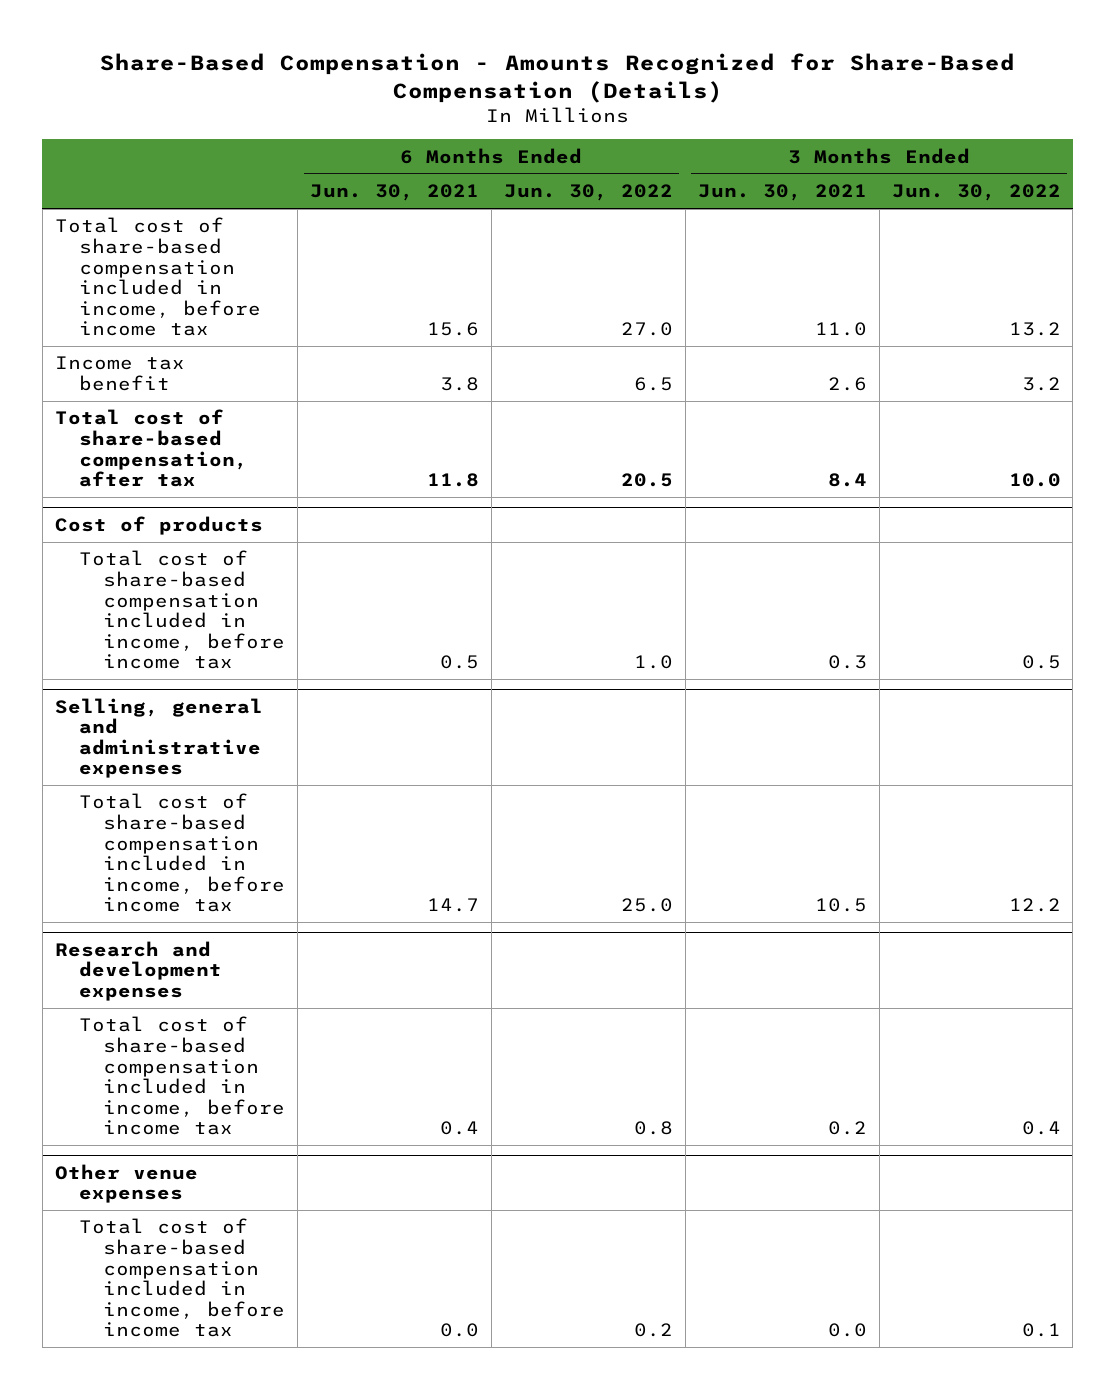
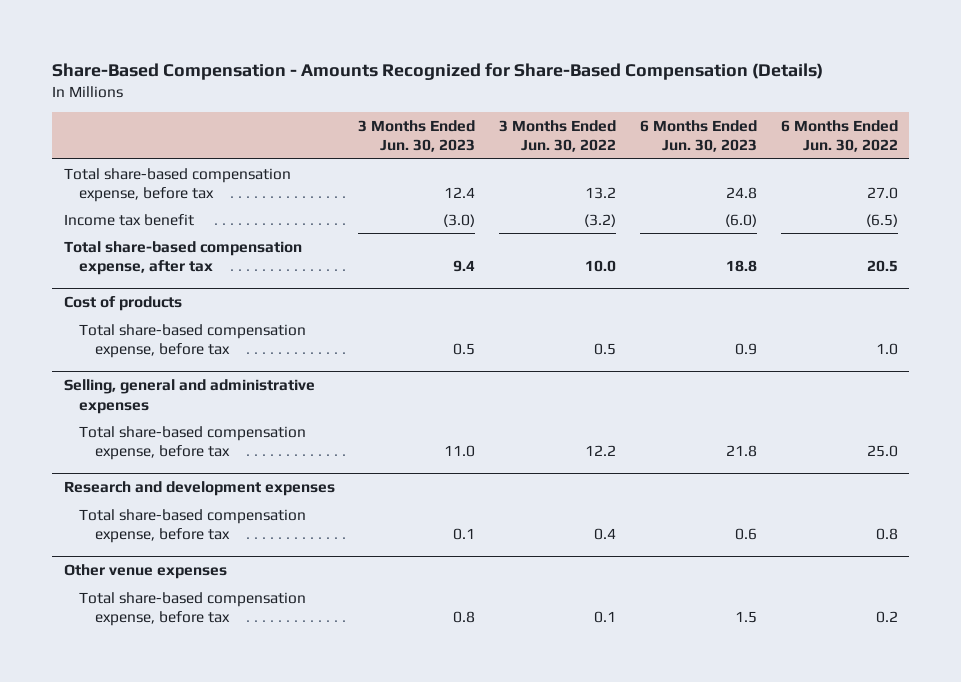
[309,184,479,202] Jun. 30, 2021 -> none
[697,184,867,202] Jun. 30, 2021 -> none
none -> [358,119,476,153] 3 Months Ended Jun. 30, 2023
none -> [639,119,757,153] 6 Months Ended Jun. 30, 2023
[54,217,262,337] Total cost of share-based compensation included in income, before income tax -> [63,167,291,202] Total share-based compensation expense, before tax
[633,376,673,391] 6.5 -> [865,213,898,227] (6.5)
[1021,376,1061,391] 3.2 -> [584,213,617,227] (3.2)
[54,409,249,488] Total cost of share-based compensation, after tax -> [63,240,302,275] Total share-based compensation expense, after tax
[79,550,286,670] Total cost of share-based compensation included in income, before income tax -> [79,323,307,358] Total share-based compensation expense, before tax
[79,793,286,913] Total cost of share-based compensation included in income, before income tax -> [79,425,307,460] Total share-based compensation expense, before tax
[79,1016,286,1136] Total cost of share-based compensation included in income, before income tax -> [79,508,307,543] Total share-based compensation expense, before tax
[79,1218,286,1338] Total cost of share-based compensation included in income, before income tax -> [79,591,307,626] Total share-based compensation expense, before tax

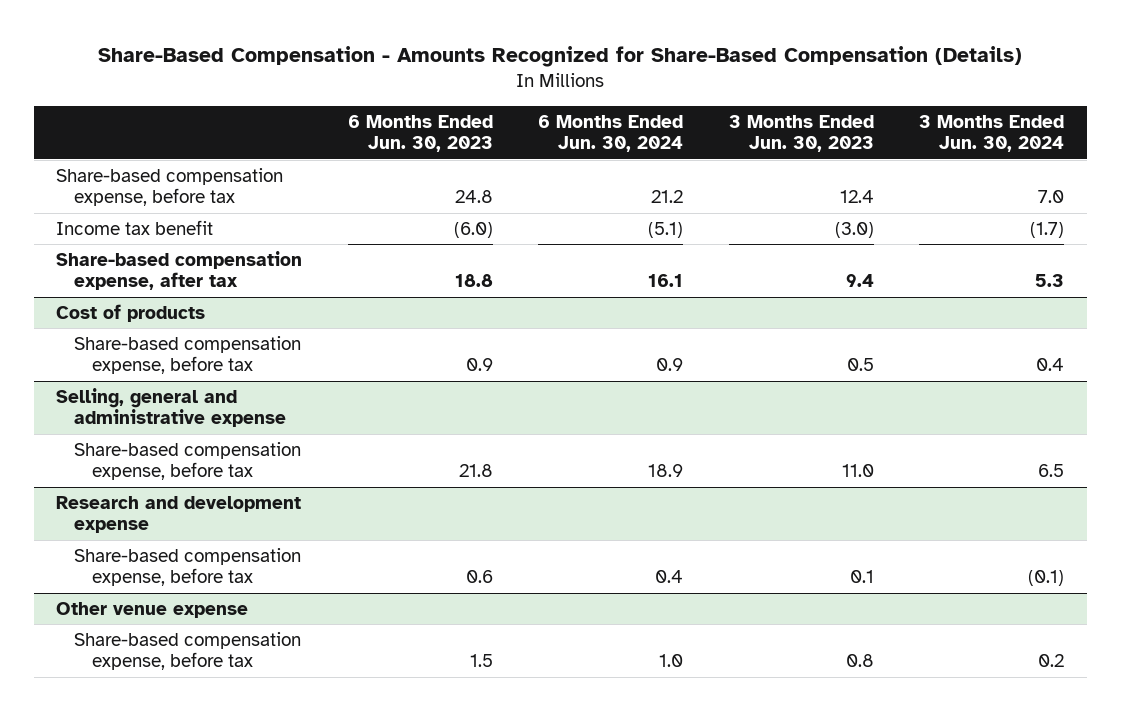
[499,119,617,153] 3 Months Ended Jun. 30, 2022 -> none
[780,119,898,153] 6 Months Ended Jun. 30, 2022 -> none
none -> [538,114,684,153] 6 Months Ended Jun. 30, 2024
none -> [919,114,1065,153] 3 Months Ended Jun. 30, 2024
[63,167,291,202] Total share-based compensation expense, before tax -> [56,167,284,207] Share-based compensation expense, before tax
[63,240,302,275] Total share-based compensation expense, after tax -> [56,250,303,291] Share-based compensation expense, after tax
[79,323,307,358] Total share-based compensation expense, before tax -> [74,335,302,375] Share-based compensation expense, before tax
[63,379,315,414] Selling, general and administrative expenses -> [56,387,287,428] Selling, general and administrative expense
[79,425,307,460] Total share-based compensation expense, before tax -> [74,441,302,481] Share-based compensation expense, before tax
[63,481,335,497] Research and development expenses -> [56,495,302,534] Research and development expense
[79,508,307,543] Total share-based compensation expense, before tax -> [74,547,302,587] Share-based compensation expense, before tax
[63,564,227,580] Other venue expenses -> [56,601,249,618] Other venue expense
[79,591,307,626] Total share-based compensation expense, before tax -> [74,631,302,671] Share-based compensation expense, before tax

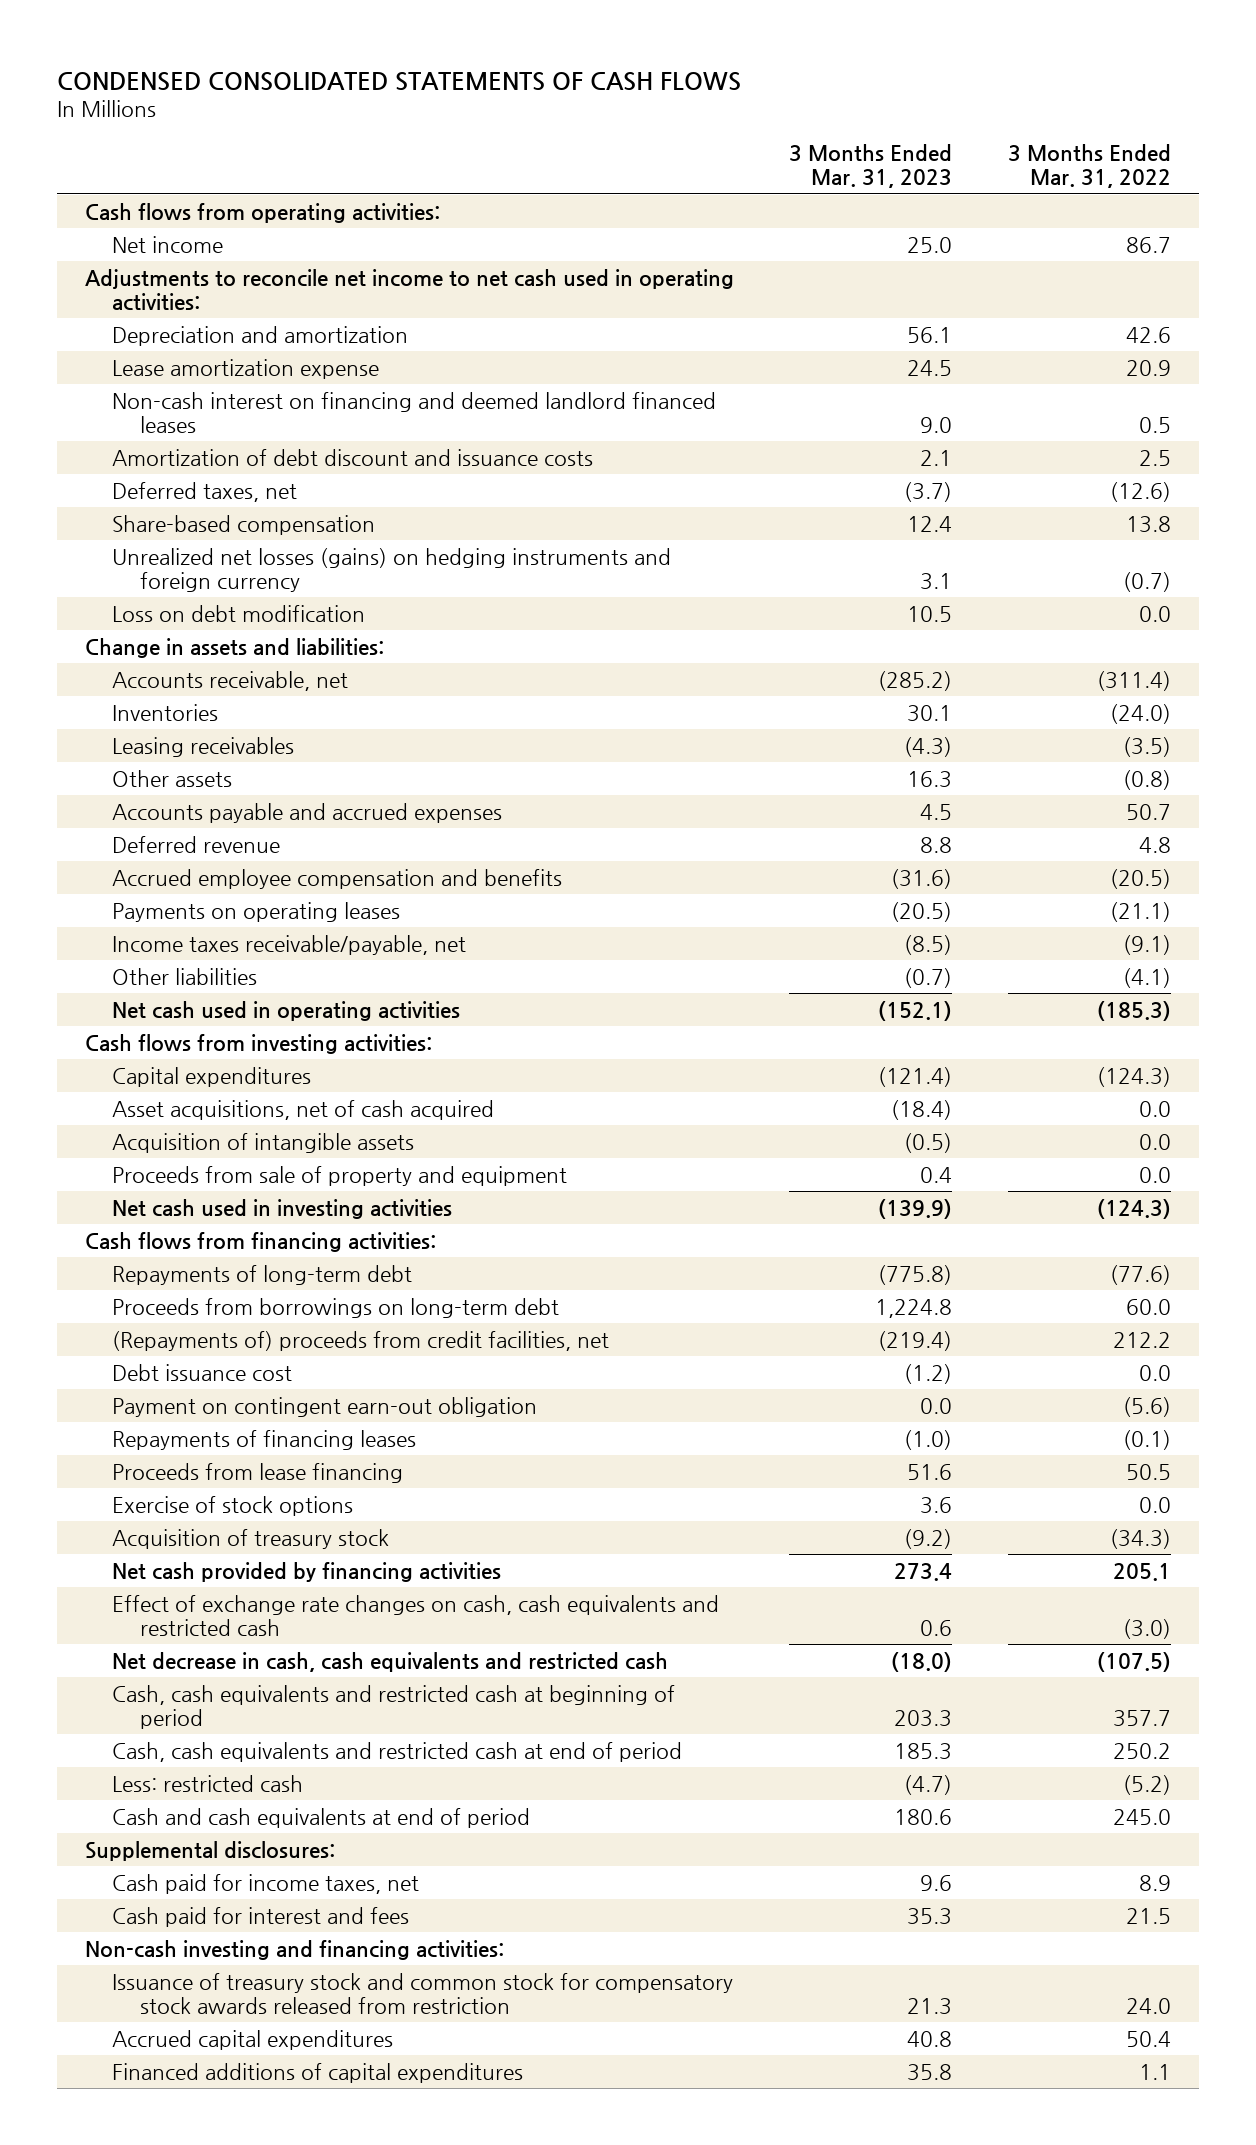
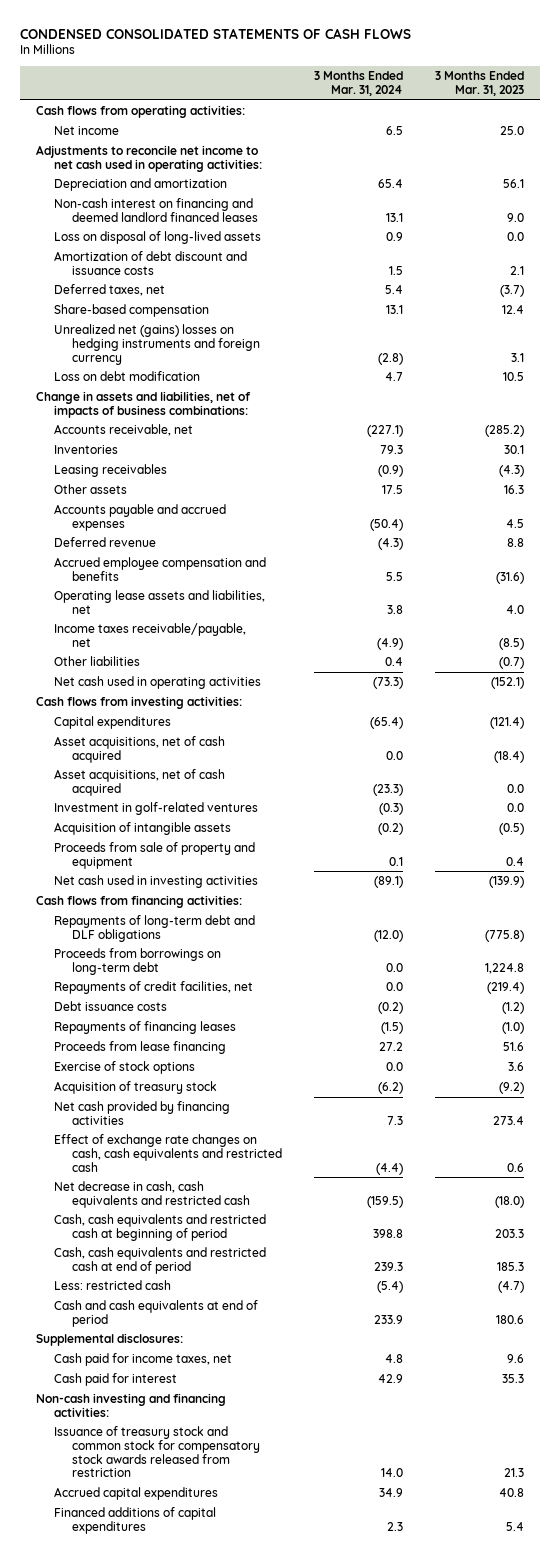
[1007,144,1171,189] 3 Months Ended Mar. 31, 2022 -> none
none -> [314,71,404,97] 3 Months Ended Mar. 31, 2024
[112,358,380,379] Lease amortization expense -> none
none -> [54,230,262,244] Loss on disposal of long-lived assets
[112,547,672,592] Unrealized net losses (gains) on hedging instruments and foreign currency -> [54,323,261,365] Unrealized net (gains) losses on hedging instruments and foreign currency
[84,637,384,658] Change in assets and liabilities: -> [36,390,252,418] Change in assets and liabilities, net of impacts of business combinations:
[112,901,401,922] Payments on operating leases -> none
none -> [54,589,266,614] Operating lease assets and liabilities, net
none -> [54,768,226,796] Asset acquisitions, net of cash acquired
none -> [54,801,259,815] Investment in golf-related ventures
[112,1264,413,1285] Repayments of long-term debt -> [54,914,256,942] Repayments of long-term debt and DLF obligations
[112,1396,538,1417] Payment on contingent earn-out obligation -> none
[112,1330,610,1351] (Repayments of) proceeds from credit facilities, net -> [54,980,254,994] Repayments of credit facilities, net
[112,1363,293,1381] Debt issuance cost -> [54,1000,168,1011] Debt issuance costs
[112,1906,410,1927] Cash paid for interest and fees -> [54,1372,178,1386] Cash paid for interest
[907,2063,953,2081] 35.8 -> [505,1521,524,1531] 5.4

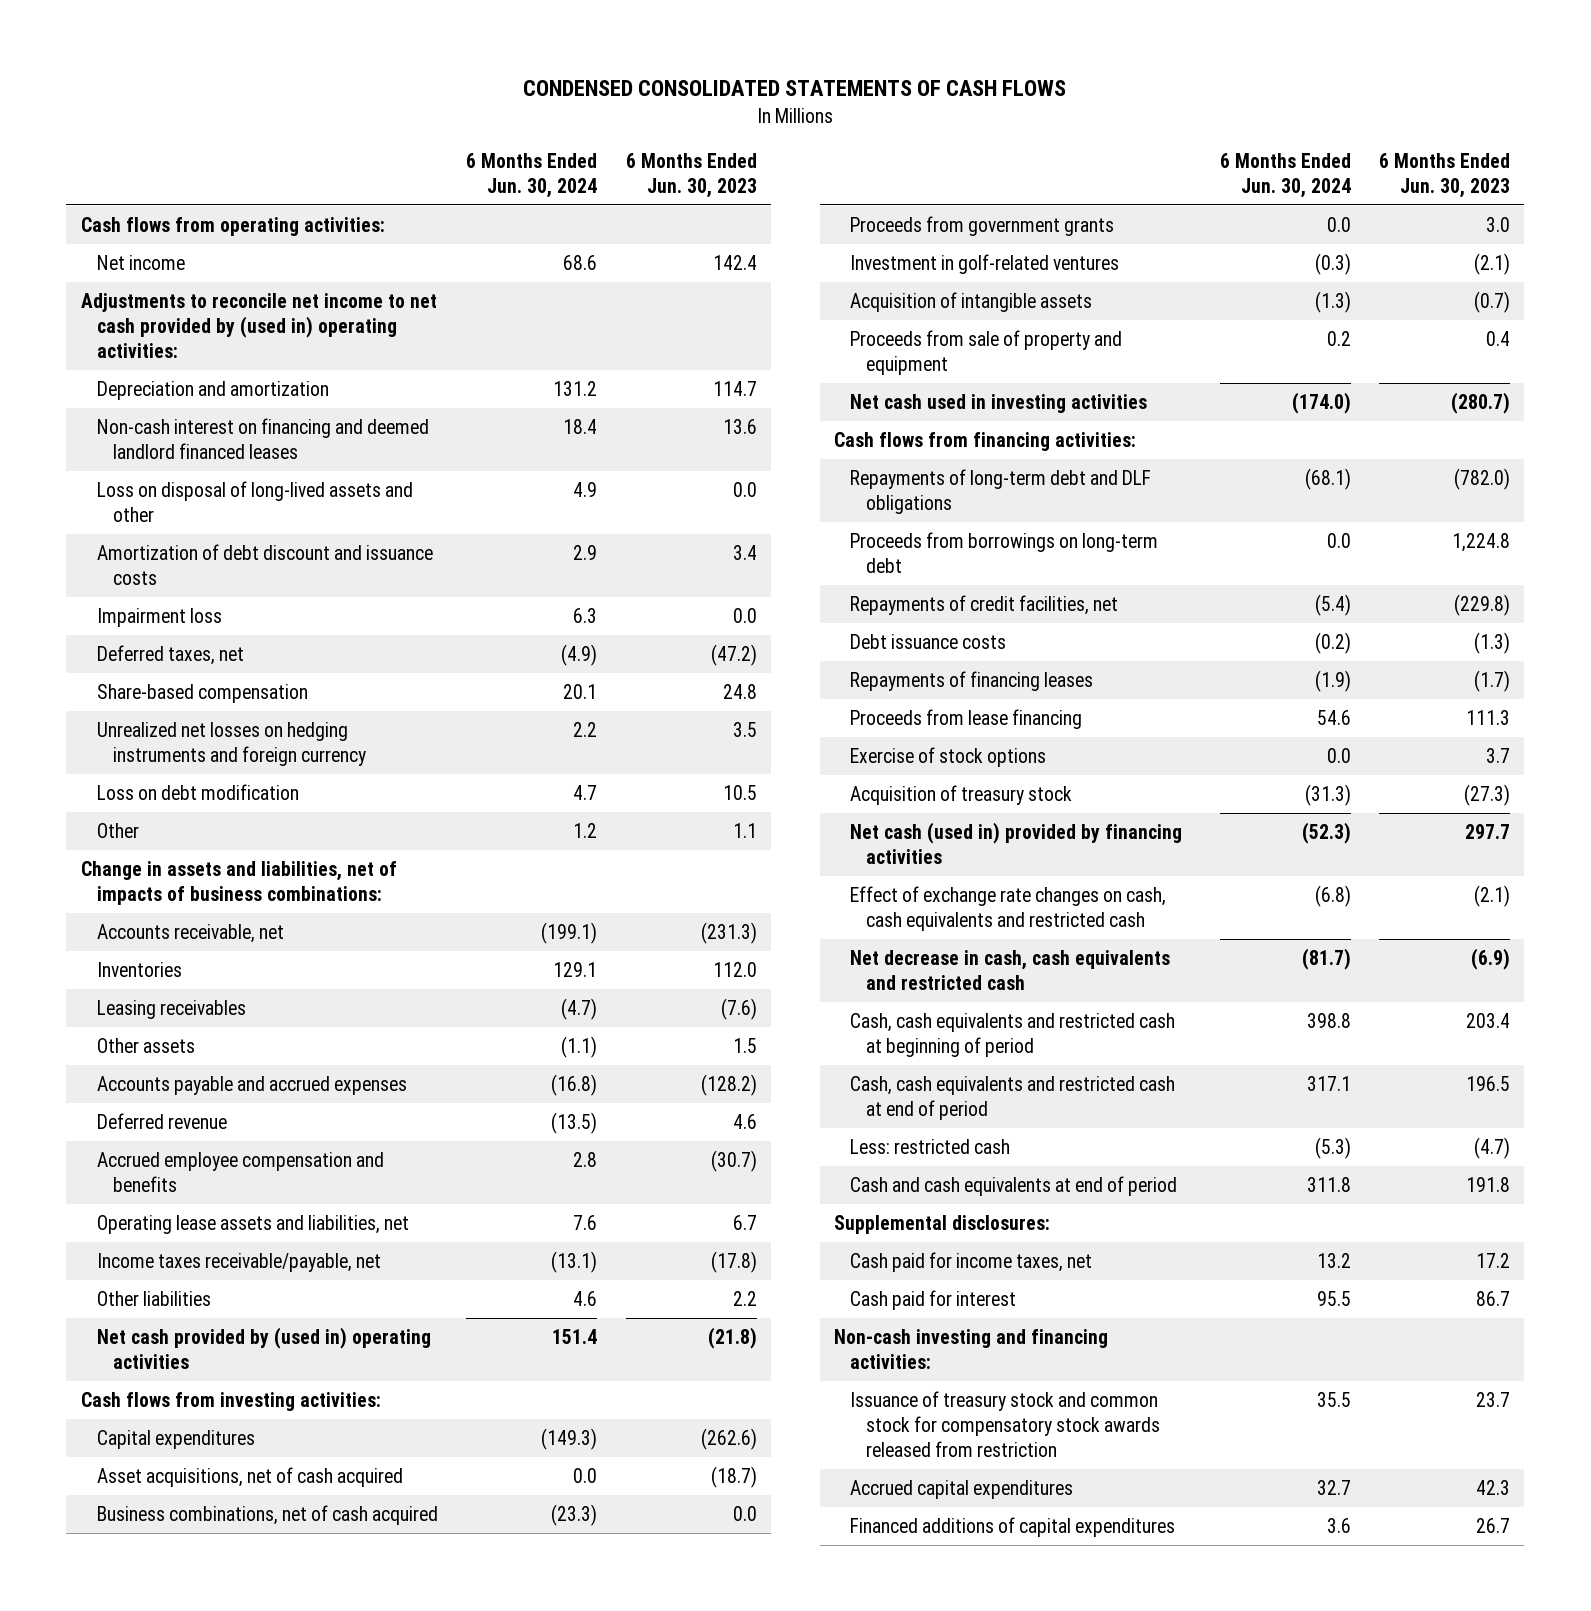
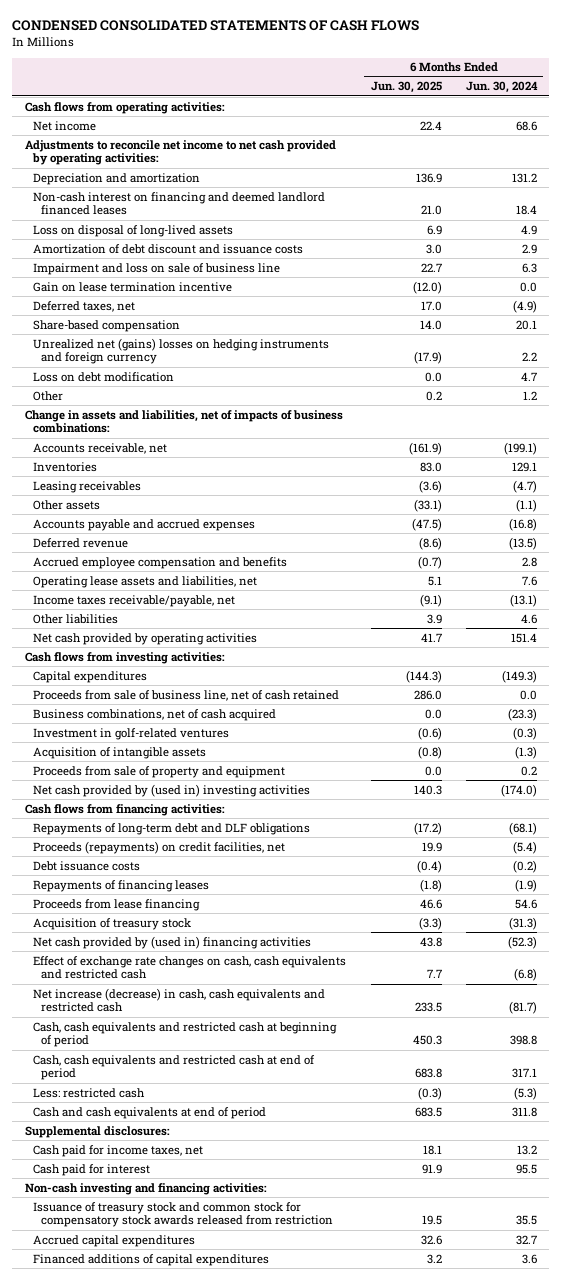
[625,152,757,198] 6 Months Ended Jun. 30, 2023 -> none
none -> [370,81,442,94] Jun. 30, 2025
[80,292,437,358] Adjustments to reconcile net income to net cash provided by (used in) operating activities: -> [24,139,336,166] Adjustments to reconcile net income to net cash provided by operating activities:
[96,480,413,522] Loss on disposal of long-lived assets and other -> [32,224,233,237] Loss on disposal of long-lived assets
[96,607,222,627] Impairment loss -> none
none -> [32,262,280,275] Impairment and loss on sale of business line
none -> [32,281,232,292] Gain on lease termination incentive
[96,721,366,766] Unrealized net losses on hedging instruments and foreign currency -> [32,337,329,365] Unrealized net (gains) losses on hedging instruments and foreign currency
[96,1326,431,1369] Net cash provided by (used in) operating activities -> [32,632,257,645] Net cash provided by operating activities
[96,1466,403,1487] Asset acquisitions, net of cash acquired -> none
none -> [32,689,339,701] Proceeds from sale of business line, net of cash retained
[850,215,1115,236] Proceeds from government grants -> none
[850,393,1148,413] Net cash used in investing activities -> [32,783,310,797] Net cash provided by (used in) investing activities
[850,531,1159,573] Proceeds from borrowings on long-term debt -> none
[850,594,1119,615] Repayments of credit facilities, net -> [32,840,285,854] Proceeds (repayments) on credit facilities, net
[850,746,1047,767] Exercise of stock options -> none
[850,821,1183,864] Net cash (used in) provided by financing activities -> [32,935,311,949] Net cash provided by (used in) financing activities
[850,949,1171,990] Net decrease in cash, cash equivalents and restricted cash -> [32,987,325,1013] Net increase (decrease) in cash, cash equivalents and restricted cash

